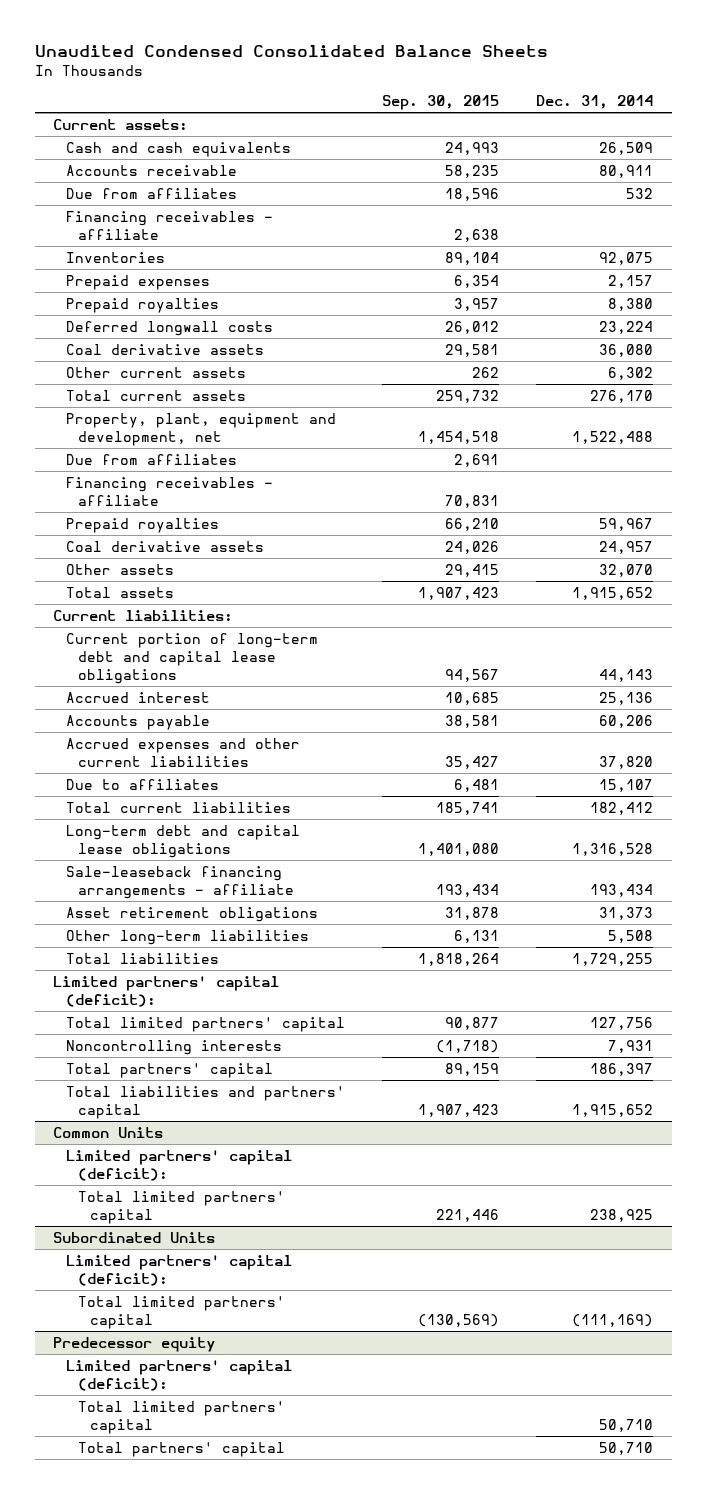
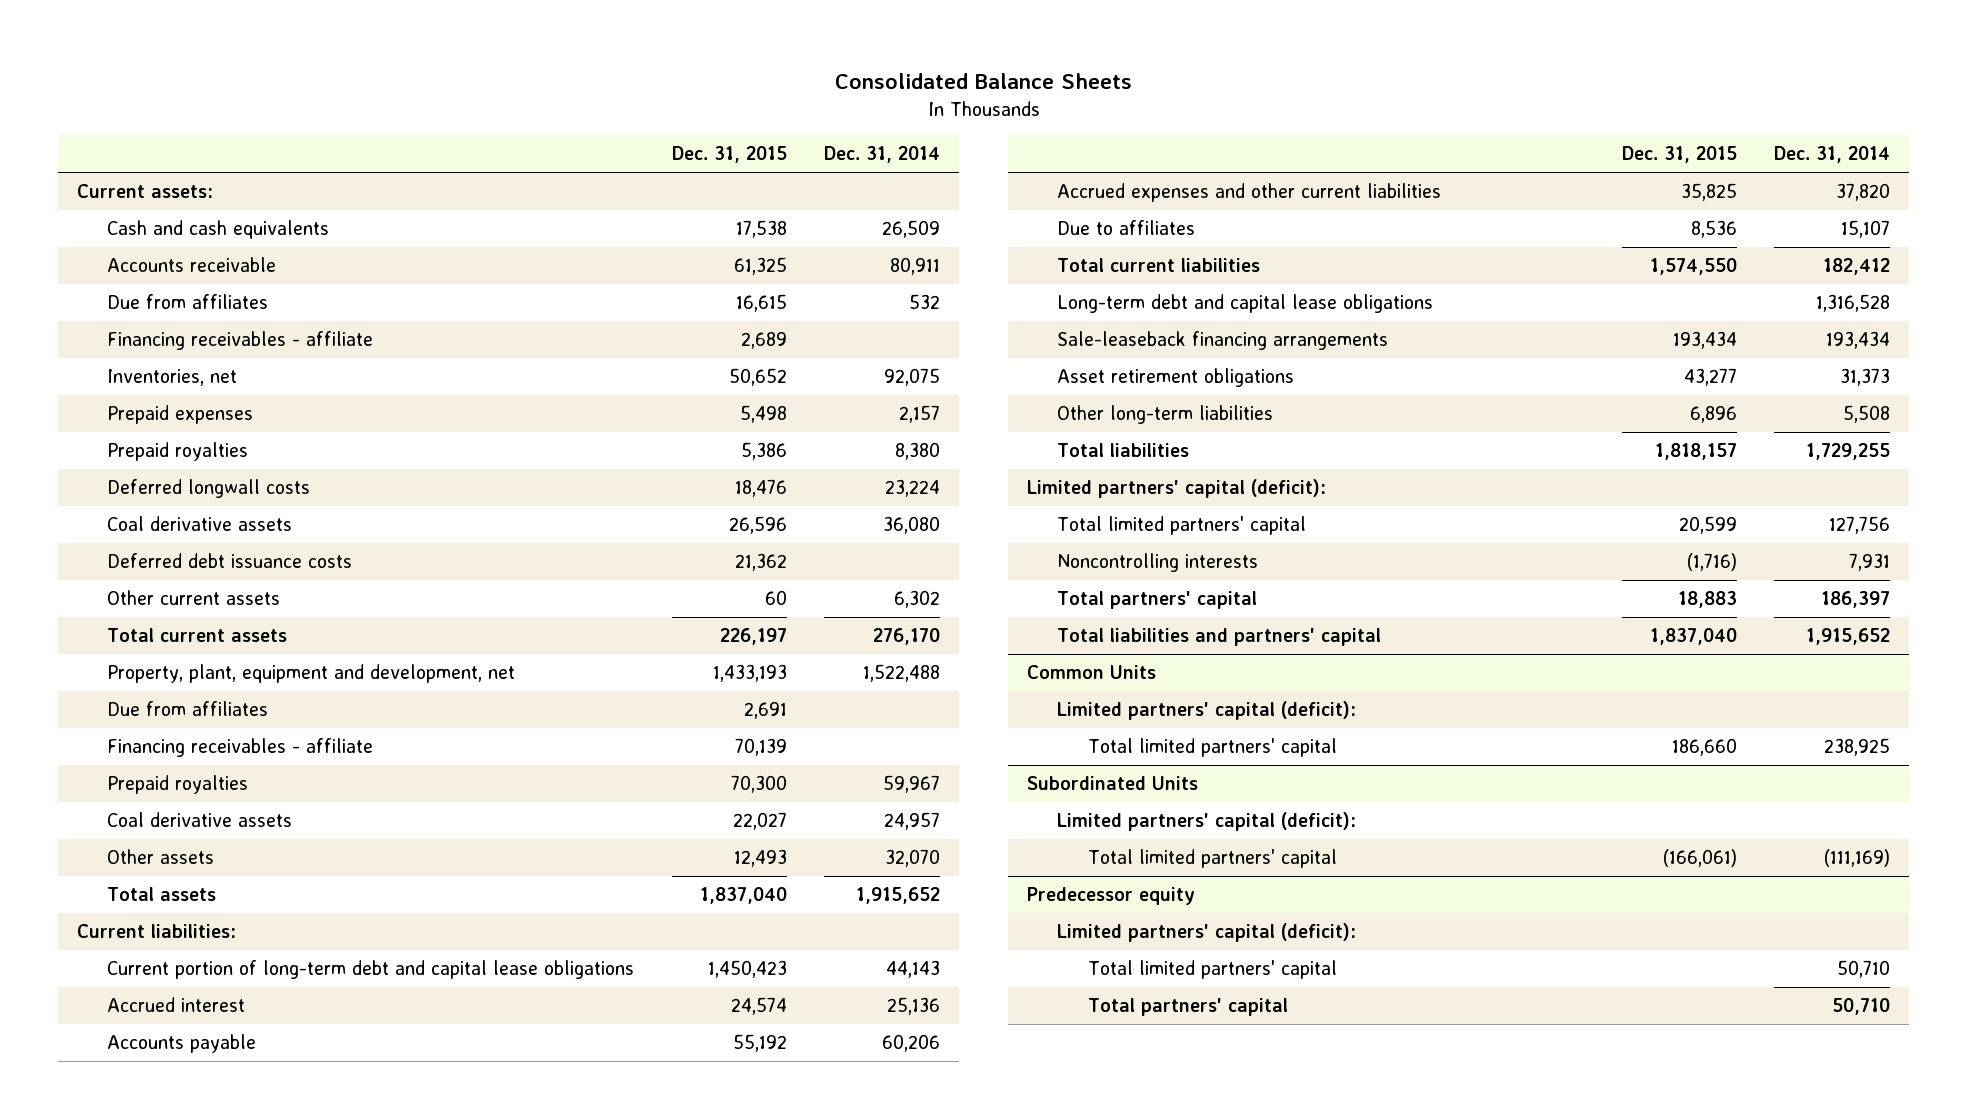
[34,44,548,57] Unaudited Condensed Consolidated Balance Sheets -> [834,73,1132,90] Consolidated Balance Sheets
[382,95,500,111] Sep. 30, 2015 -> none
none -> [671,146,787,164] Dec. 31, 2015
[65,251,165,263] Inventories -> [107,369,238,387] Inventories, net
none -> [107,553,353,569] Deferred debt issuance costs
[65,865,294,899] Sale-leaseback financing arrangements - affiliate -> [1057,331,1389,351] Sale-leaseback financing arrangements

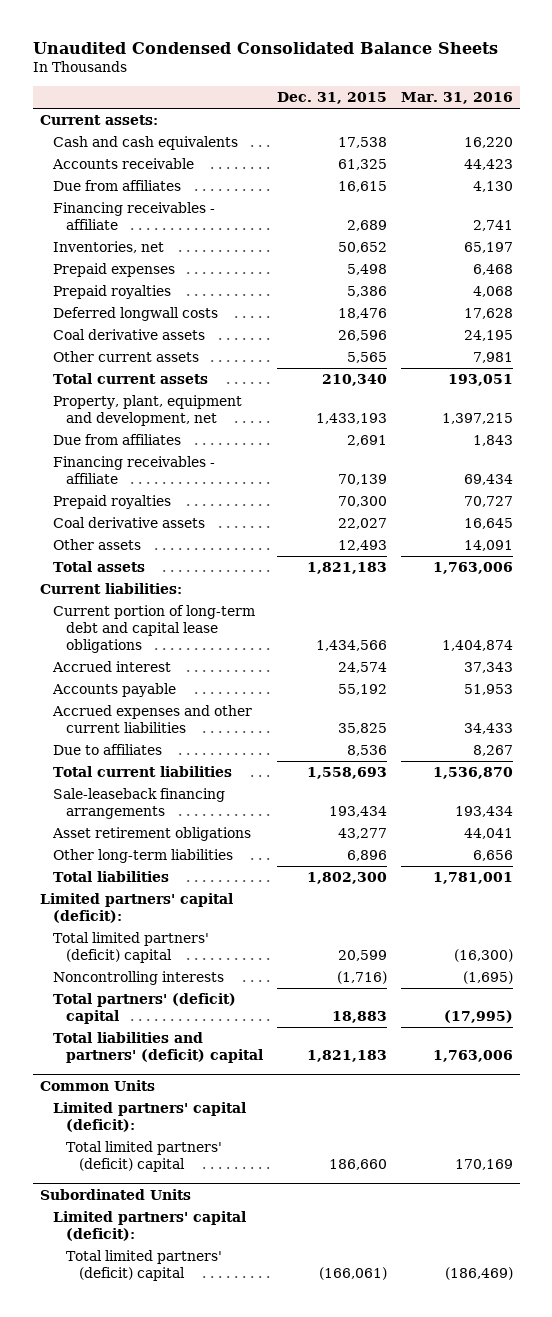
[834,73,1132,90] Consolidated Balance Sheets -> [32,41,498,54] Unaudited Condensed Consolidated Balance Sheets
[824,146,941,164] Dec. 31, 2014 -> none
none -> [400,92,513,105] Mar. 31, 2016
[107,553,353,569] Deferred debt issuance costs -> none
[764,590,787,606] 60 -> [346,352,387,364] 5,565
[719,628,787,646] 226,197 -> [321,374,387,387] 210,340
[699,887,787,905] 1,837,040 -> [306,562,387,575] 1,821,183
[707,960,787,979] 1,450,423 -> [315,639,387,651] 1,434,566
[1057,294,1434,314] Long-term debt and capital lease obligations -> none
[1649,258,1737,276] 1,574,550 -> [306,767,387,780] 1,558,693
[1654,443,1737,461] 1,818,157 -> [306,872,387,885] 1,802,300
[1057,516,1307,536] Total limited partners' capital -> [52,932,209,964] Total limited partners' (deficit) capital
[1057,591,1258,610] Total partners' capital -> [52,993,236,1025] Total partners' (deficit) capital
[1057,628,1382,647] Total liabilities and partners' capital -> [52,1032,263,1064] Total liabilities and partners' (deficit) capital
[1649,628,1737,646] 1,837,040 -> [306,1050,387,1063] 1,821,183
[1087,738,1337,758] Total limited partners' capital -> [65,1141,222,1173] Total limited partners' (deficit) capital
[1026,887,1195,906] Predecessor equity -> none
[1057,923,1357,943] Limited partners' capital (deficit): -> none
[1087,960,1337,980] Total limited partners' capital -> none
[1087,998,1288,1017] Total partners' capital -> none
[1087,849,1337,869] Total limited partners' capital -> [65,1250,222,1282] Total limited partners' (deficit) capital

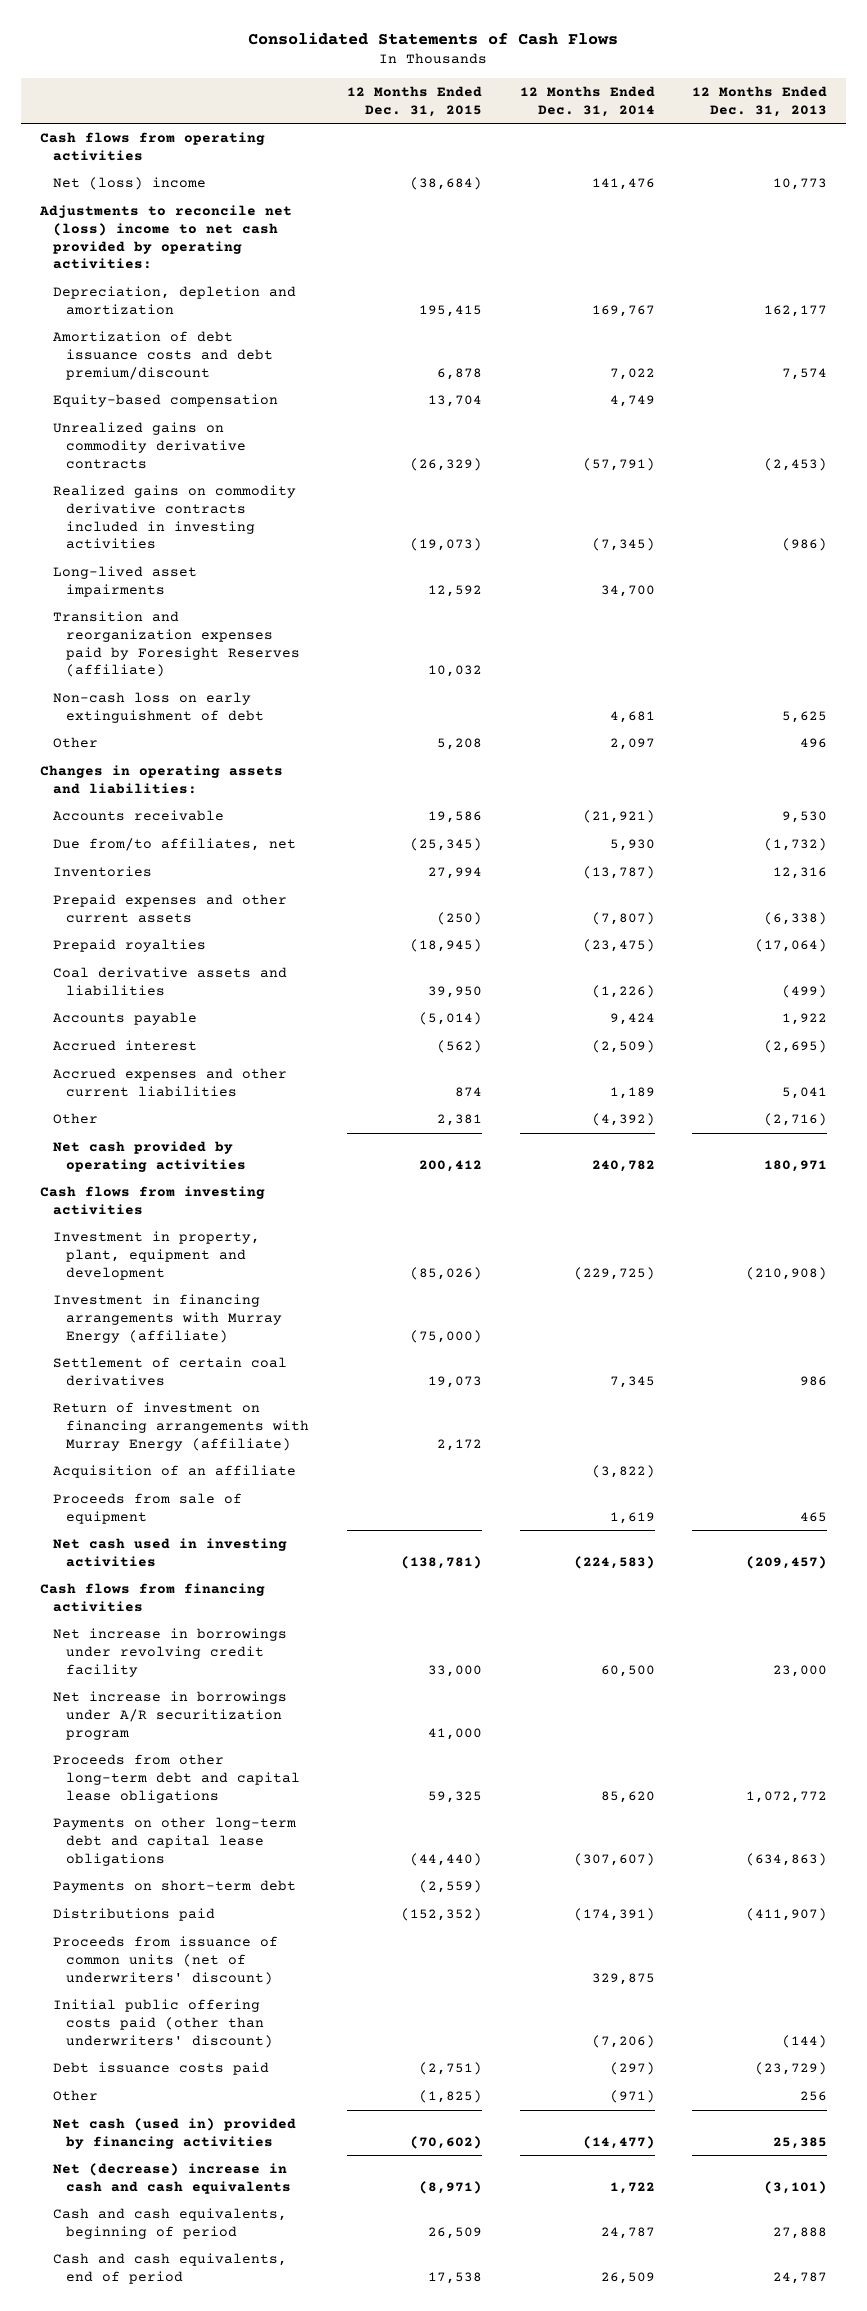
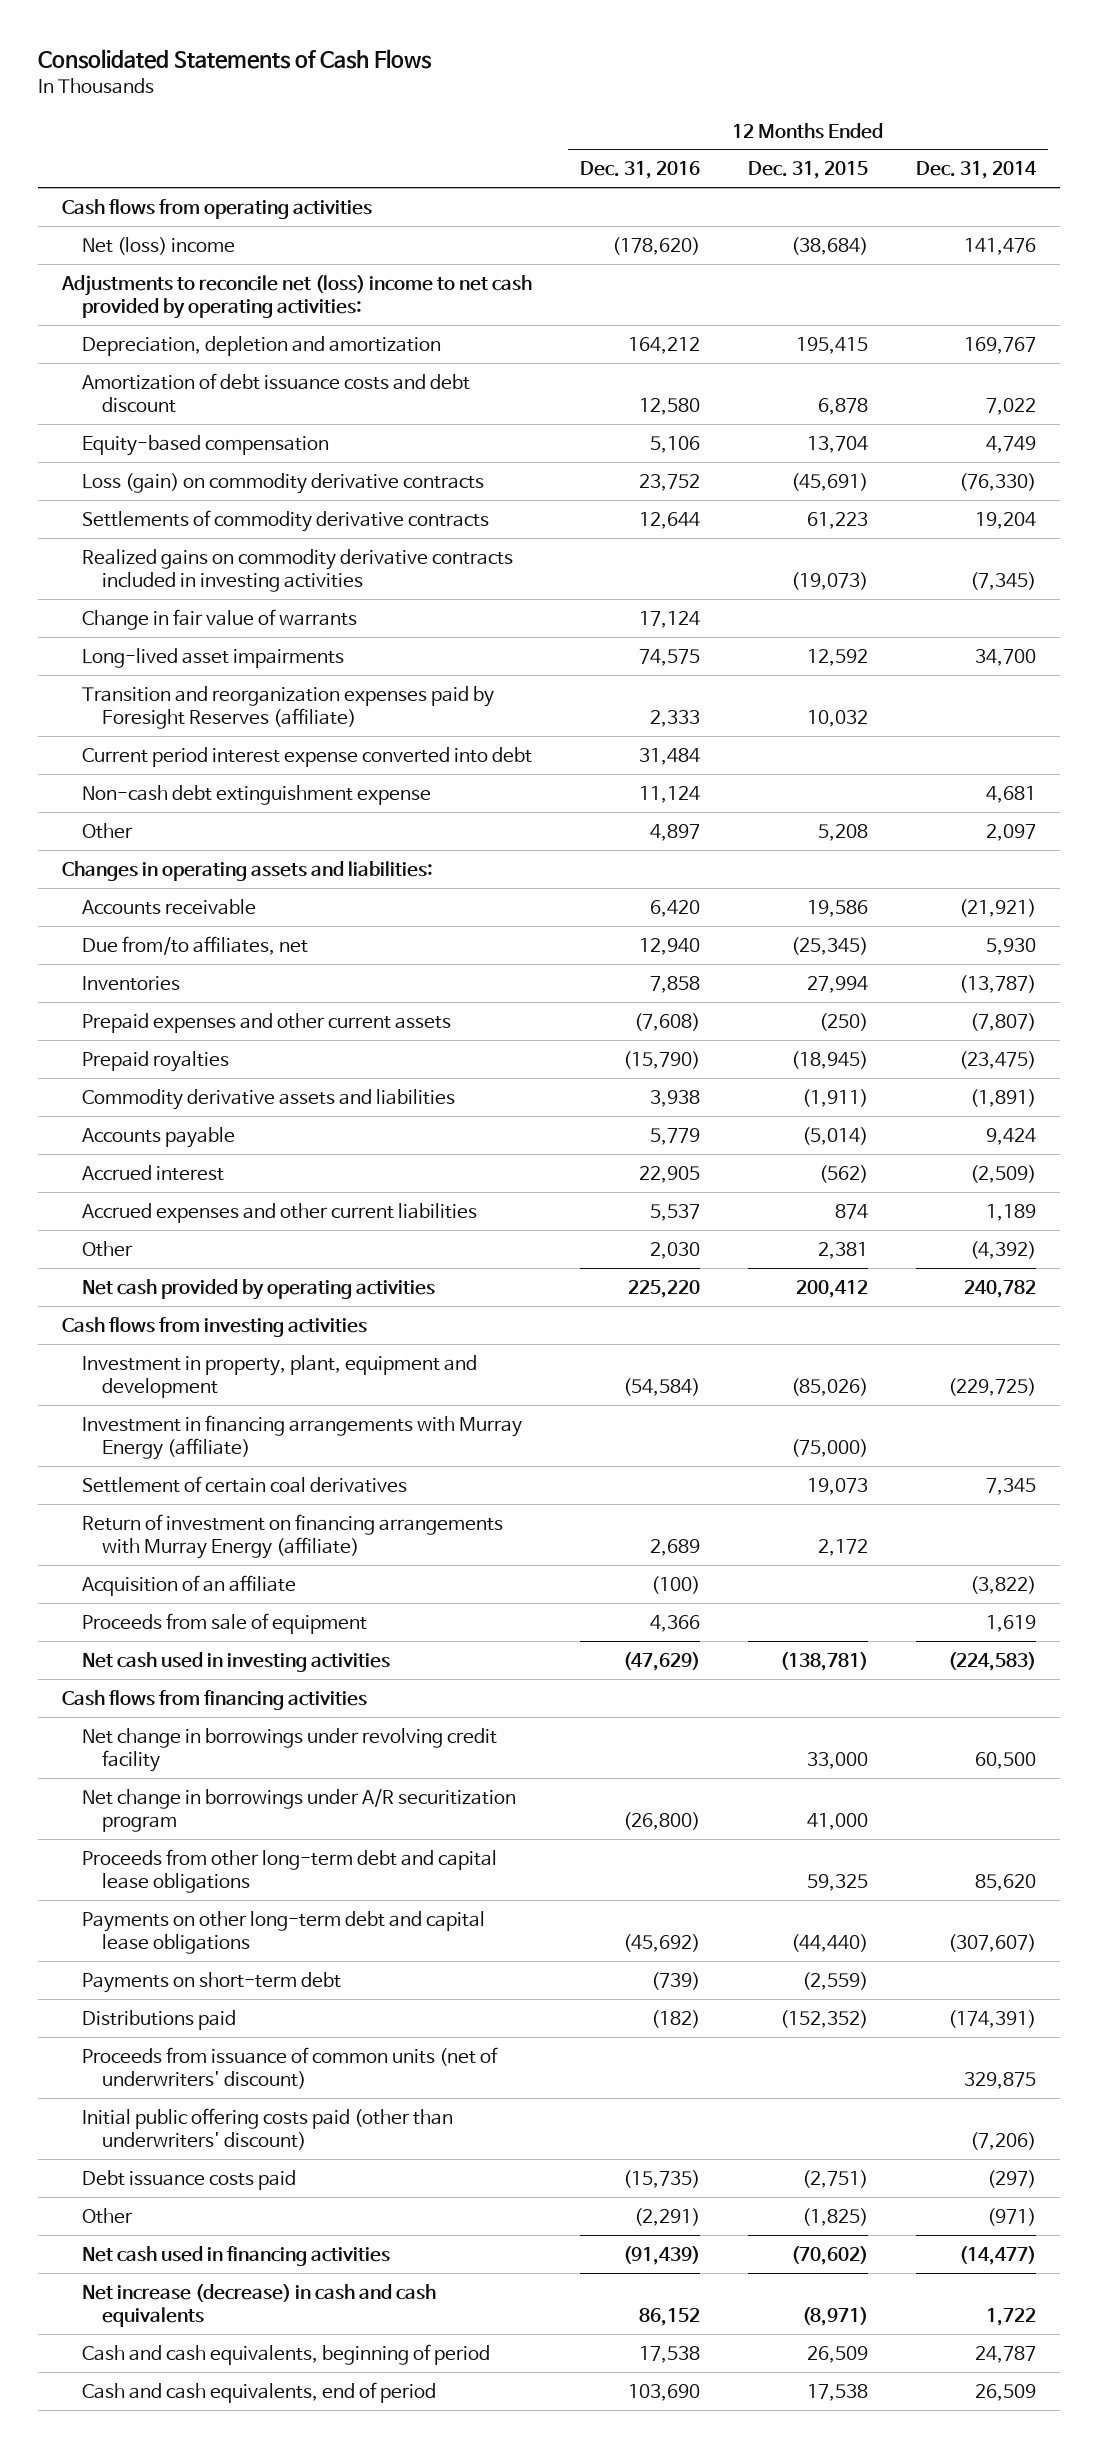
[692,86,828,117] 12 Months Ended Dec. 31, 2013 -> none
none -> [580,161,701,180] Dec. 31, 2016
[52,331,274,380] Amortization of debt issuance costs and debt premium/discount -> [81,372,470,413] Amortization of debt issuance costs and debt discount
[52,422,247,469] Unrealized gains on commodity derivative contracts -> [81,472,484,494] Loss (gain) on commodity derivative contracts
[410,457,483,471] (26,329) -> [791,472,869,491] (45,691)
[582,457,655,471] (57,791) -> [959,472,1037,491] (76,330)
none -> [81,509,489,532] Settlements of commodity derivative contracts
none -> [81,608,357,630] Change in fair value of warrants
none -> [81,746,532,767] Current period interest expense converted into debt
[52,692,265,723] Non-cash loss on early extinguishment of debt -> [81,784,431,805] Non-cash debt extinguishment expense
[52,967,287,996] Coal derivative assets and liabilities -> [81,1088,455,1110] Commodity derivative assets and liabilities
[428,985,483,998] 39,950 -> [802,1088,869,1107] (1,911)
[591,984,655,998] (1,226) -> [970,1088,1037,1107] (1,891)
[52,1628,287,1677] Net increase in borrowings under revolving credit facility -> [81,1727,497,1772] Net change in borrowings under revolving credit facility
[52,1691,287,1740] Net increase in borrowings under A/R securitization program -> [81,1788,516,1832] Net change in borrowings under A/R securitization program
[52,2118,296,2149] Net cash (used in) provided by financing activities -> [81,2245,390,2266] Net cash used in financing activities
[52,2163,292,2194] Net (decrease) increase in cash and cash equivalents -> [81,2283,436,2327] Net increase (decrease) in cash and cash equivalents

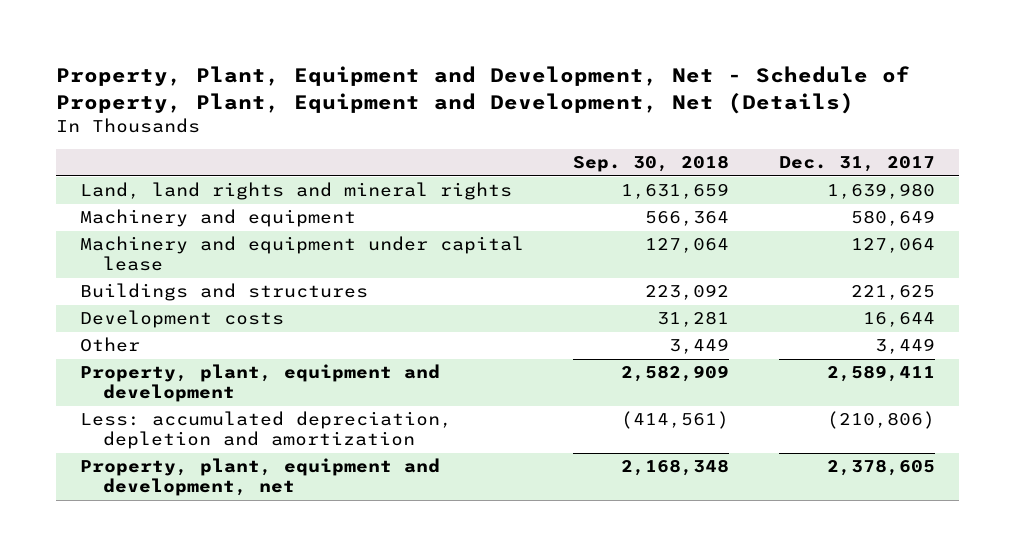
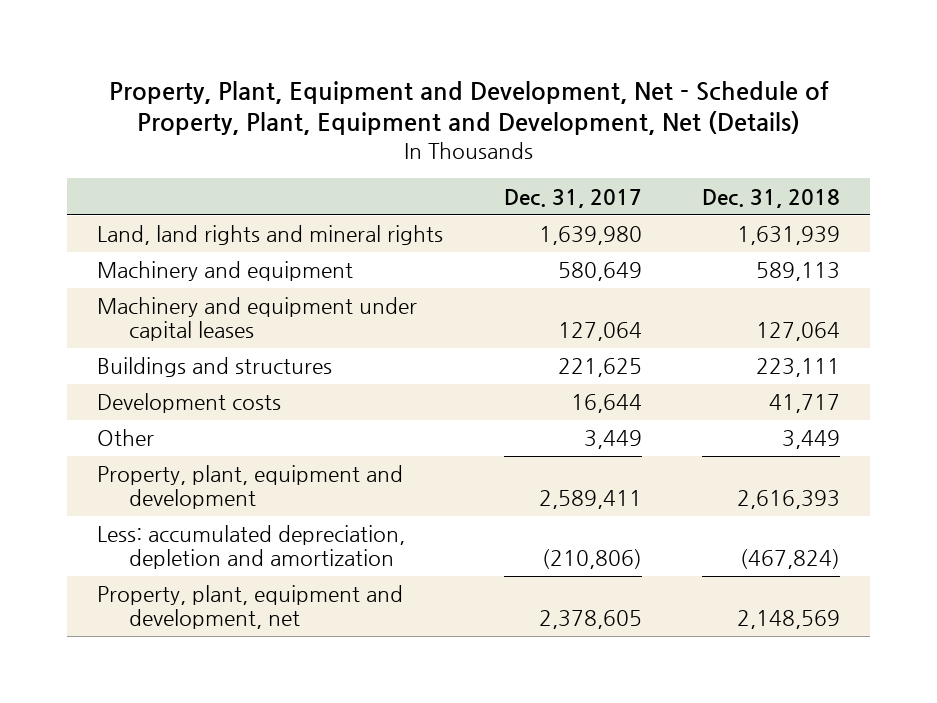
[573,155,730,173] Sep. 30, 2018 -> none
none -> [702,188,841,208] Dec. 31, 2018
[80,236,525,272] Machinery and equipment under capital lease -> [97,297,418,342] Machinery and equipment under capital leases

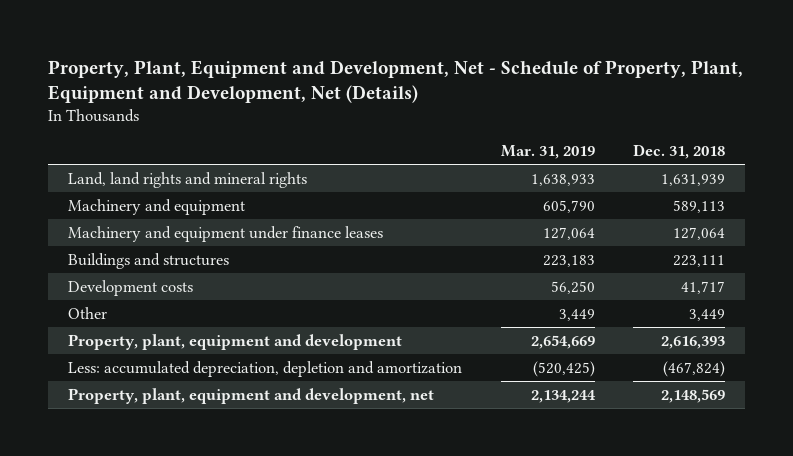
[503,188,642,208] Dec. 31, 2017 -> none
none -> [500,144,595,159] Mar. 31, 2019
[97,297,418,342] Machinery and equipment under capital leases -> [67,225,383,242] Machinery and equipment under finance leases

